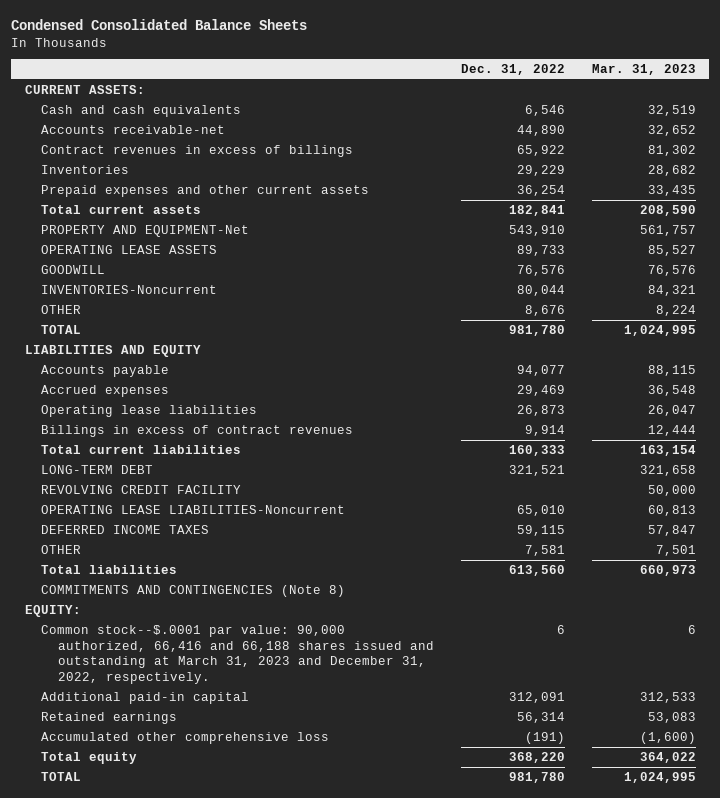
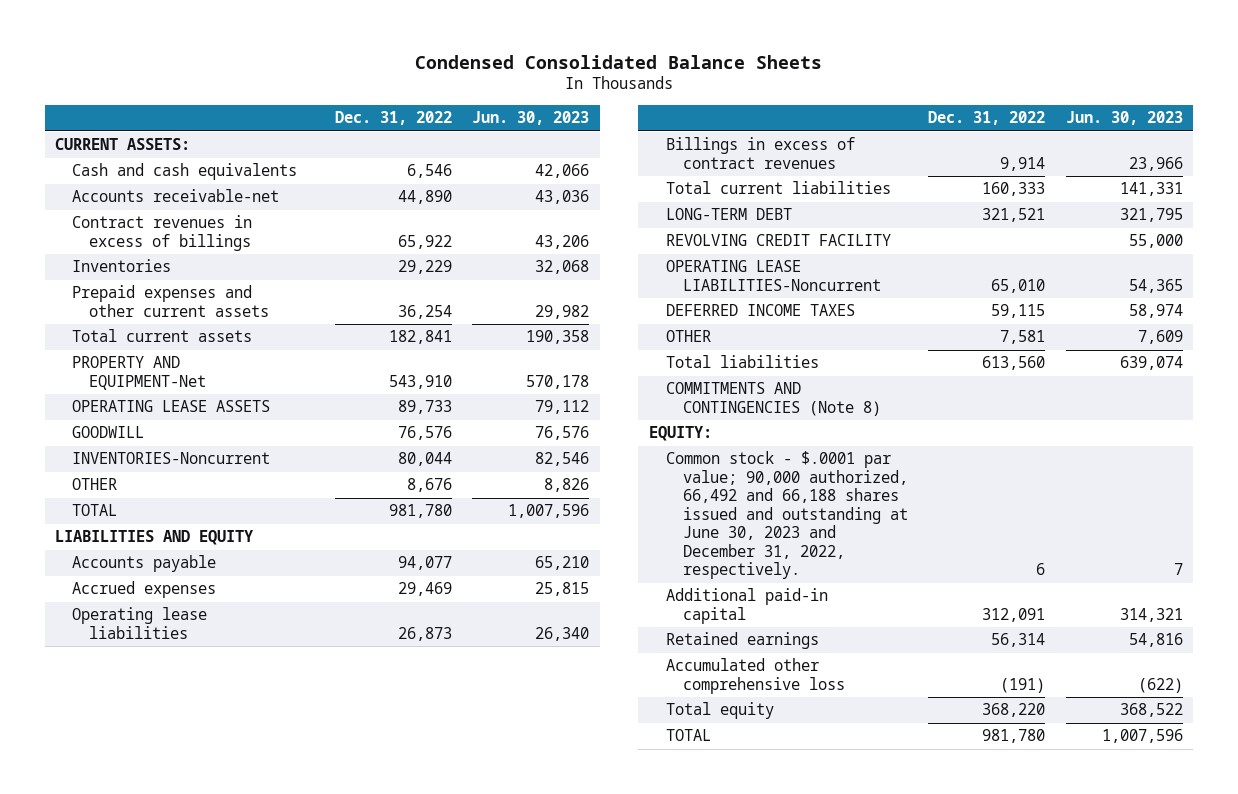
[591,64,696,76] Mar. 31, 2023 -> none
none -> [472,111,590,126] Jun. 30, 2023
[41,624,434,685] Common stock--$.0001 par value: 90,000 authorized, 66,416 and 66,188 shares issued and outstanding at March 31, 2023 and December 31, 2022, respectively. -> [665,451,908,580] Common stock - $.0001 par value; 90,000 authorized, 66,492 and 66,188 shares issued and outstanding at June 30, 2023 and December 31, 2022, respectively.

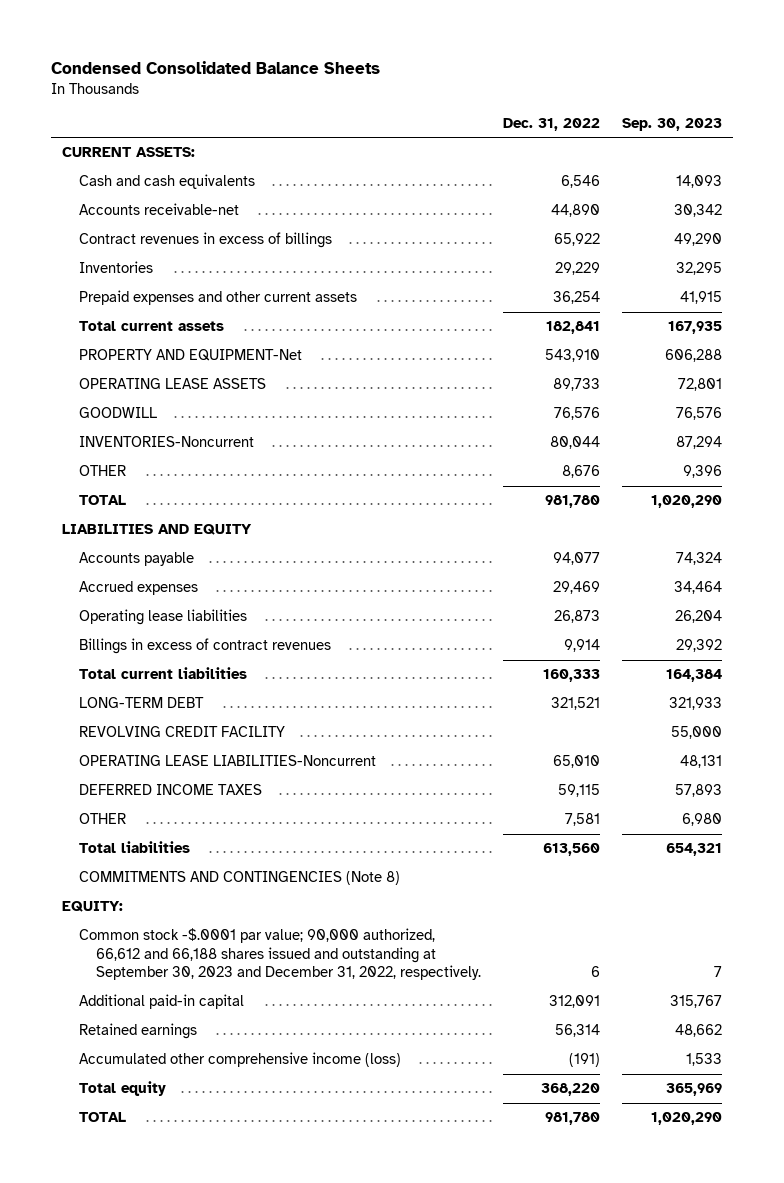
[472,111,590,126] Jun. 30, 2023 -> none
none -> [622,117,723,131] Sep. 30, 2023
[665,451,908,580] Common stock - $.0001 par value; 90,000 authorized, 66,492 and 66,188 shares issued and outstanding at June 30, 2023 and December 31, 2022, respectively. -> [79,928,482,981] Common stock -$.0001 par value; 90,000 authorized, 66,612 and 66,188 shares issued and outstanding at September 30, 2023 and December 31, 2022, respectively.
[665,658,845,694] Accumulated other comprehensive loss -> [79,1052,402,1068] Accumulated other comprehensive income (loss)

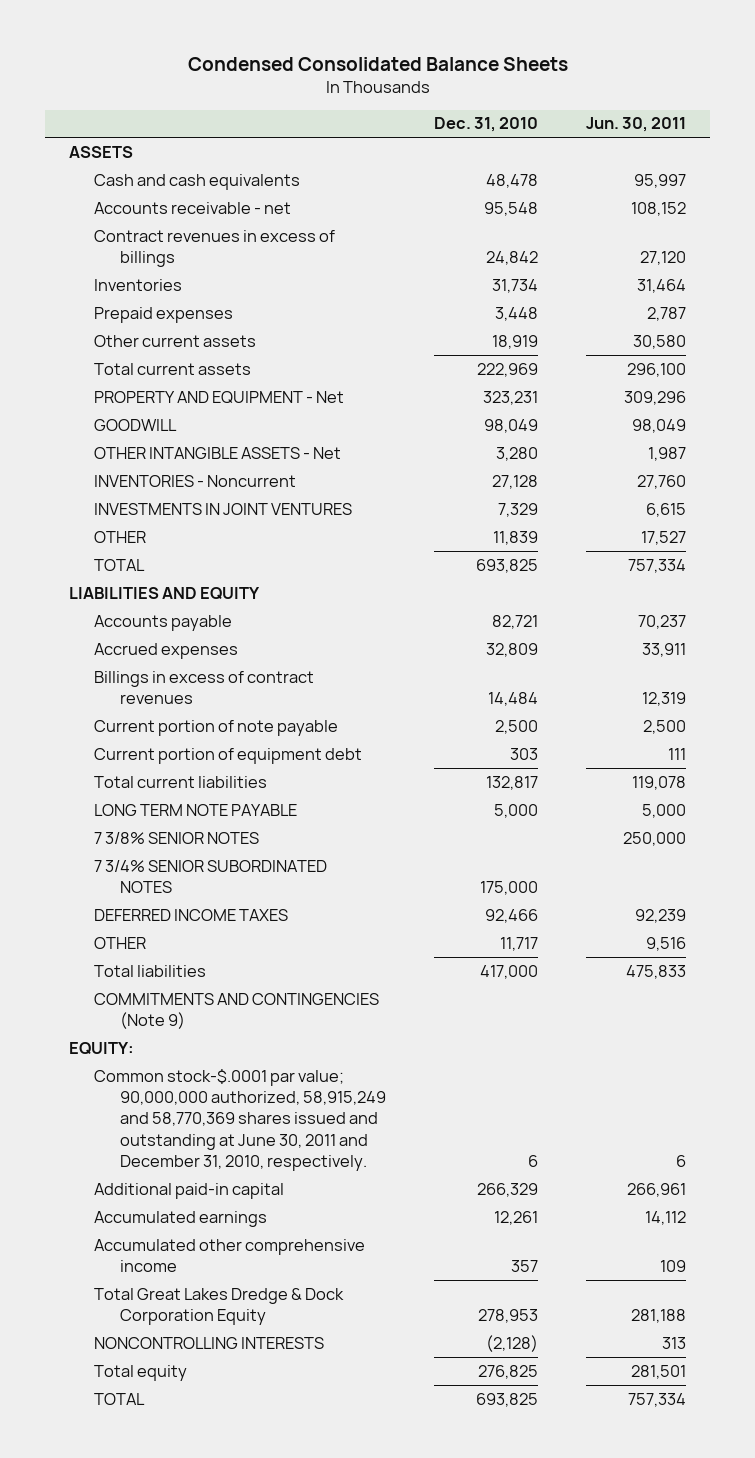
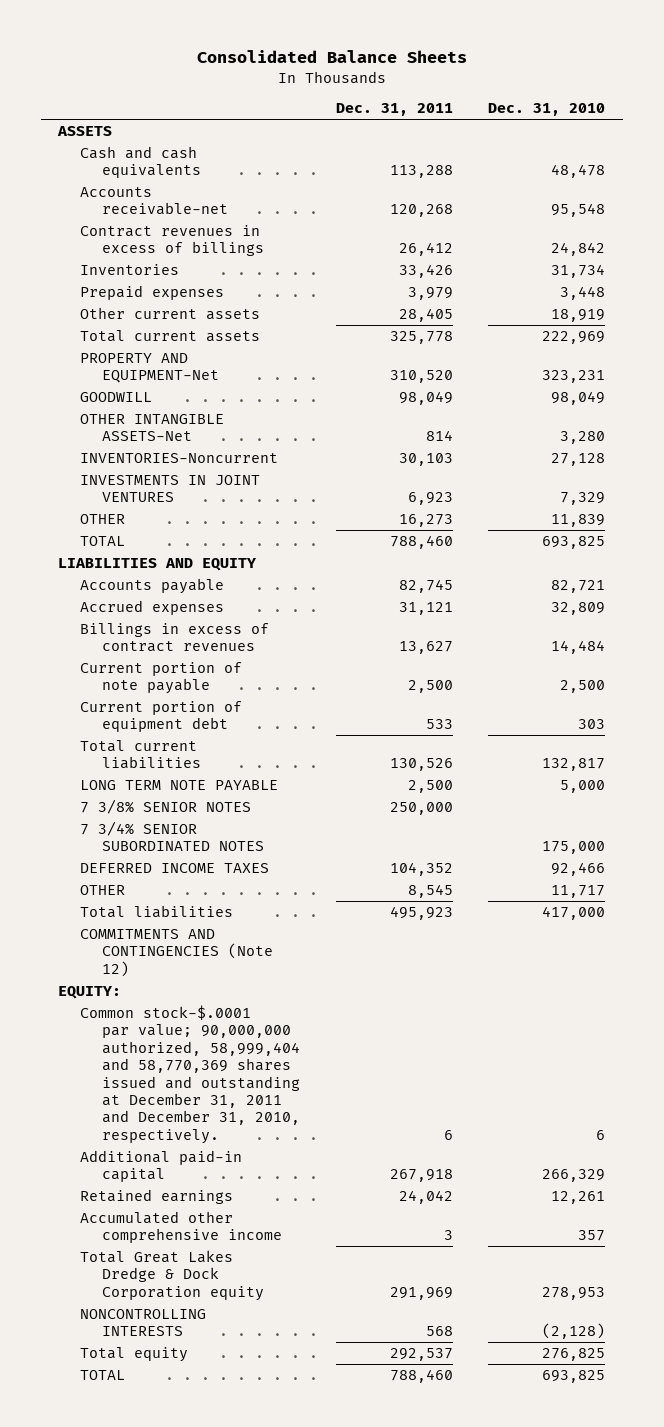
[187,56,568,71] Condensed Consolidated Balance Sheets -> [196,50,467,64] Consolidated Balance Sheets
[586,117,687,133] Jun. 30, 2011 -> none
none -> [335,103,453,117] Dec. 31, 2011
[94,201,292,214] Accounts receivable - net -> [80,186,229,216] Accounts receivable-net
[94,390,345,403] PROPERTY AND EQUIPMENT - Net -> [80,352,220,384] PROPERTY AND EQUIPMENT-Net
[94,446,342,459] OTHER INTANGIBLE ASSETS - Net -> [80,413,225,442] OTHER INTANGIBLE ASSETS-Net
[94,474,297,487] INVENTORIES - Noncurrent -> [80,452,279,463] INVENTORIES-Noncurrent
[94,992,380,1030] COMMITMENTS AND CONTINGENCIES (Note 9) -> [80,928,274,977] COMMITMENTS AND CONTINGENCIES (Note 12)
[94,1068,386,1172] Common stock-$.0001 par value; 90,000,000 authorized, 58,915,249 and 58,770,369 shares issued and outstanding at June 30, 2011 and December 31, 2010, respectively. -> [80,1004,301,1144] Common stock-$.0001 par value; 90,000,000 authorized, 58,999,404 and 58,770,369 shares issued and outstanding at December 31, 2011 and December 31, 2010, respectively.
[94,1210,268,1227] Accumulated earnings -> [80,1188,234,1204] Retained earnings
[94,1287,345,1326] Total Great Lakes Dredge & Dock Corporation Equity -> [80,1249,265,1301] Total Great Lakes Dredge & Dock Corporation equity

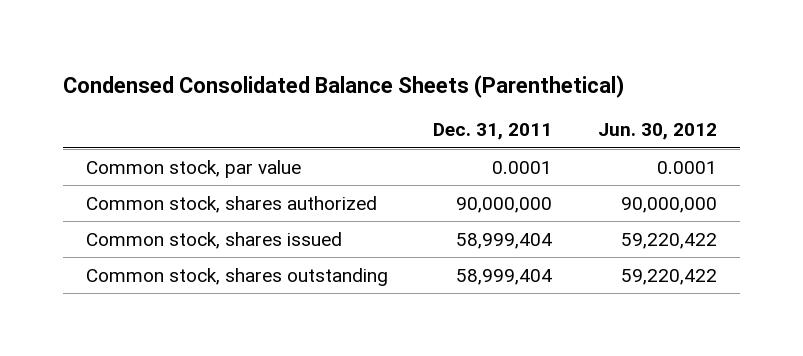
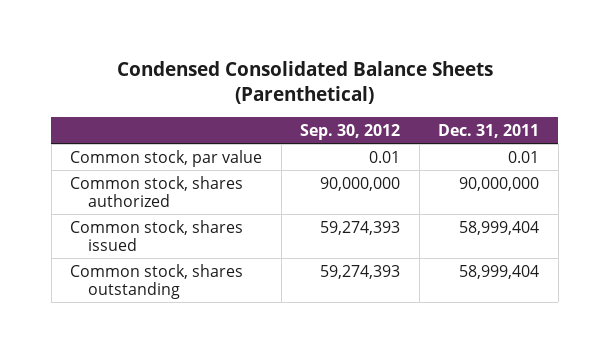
[597,123,717,141] Jun. 30, 2012 -> none
none -> [300,124,401,141] Sep. 30, 2012
[492,160,553,174] 0.0001 -> [508,150,540,163] 0.01

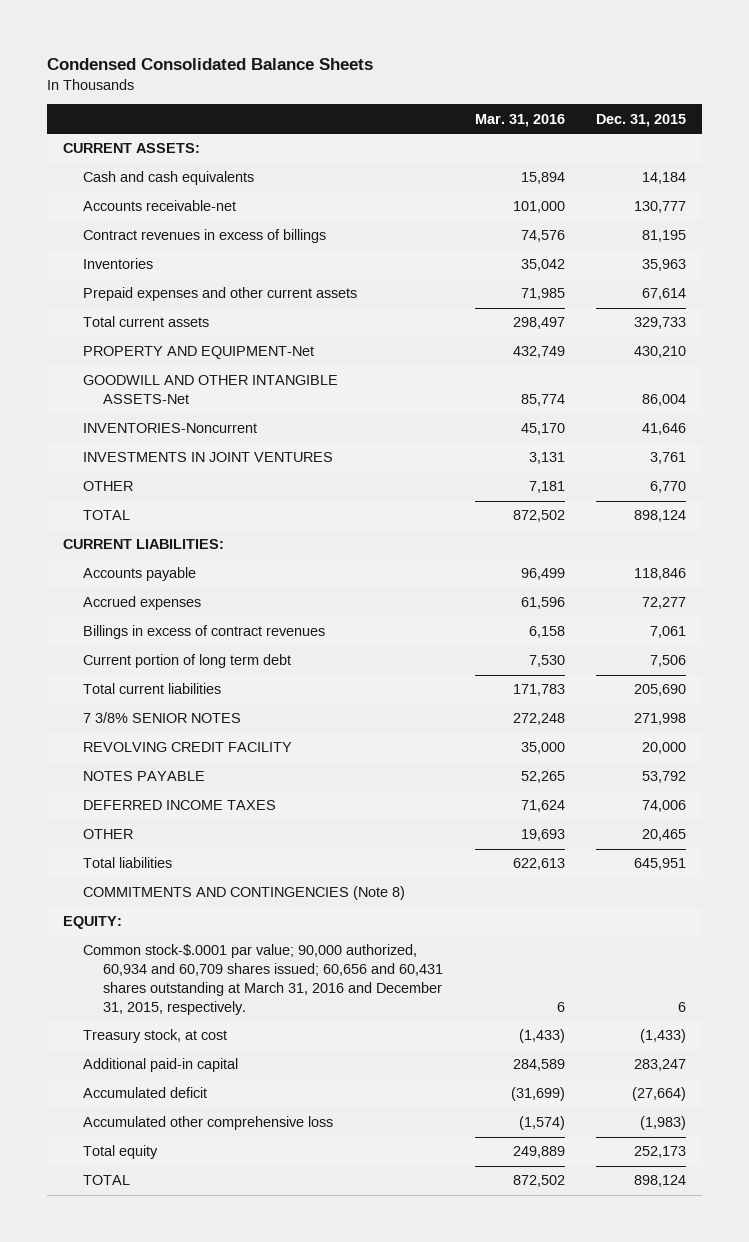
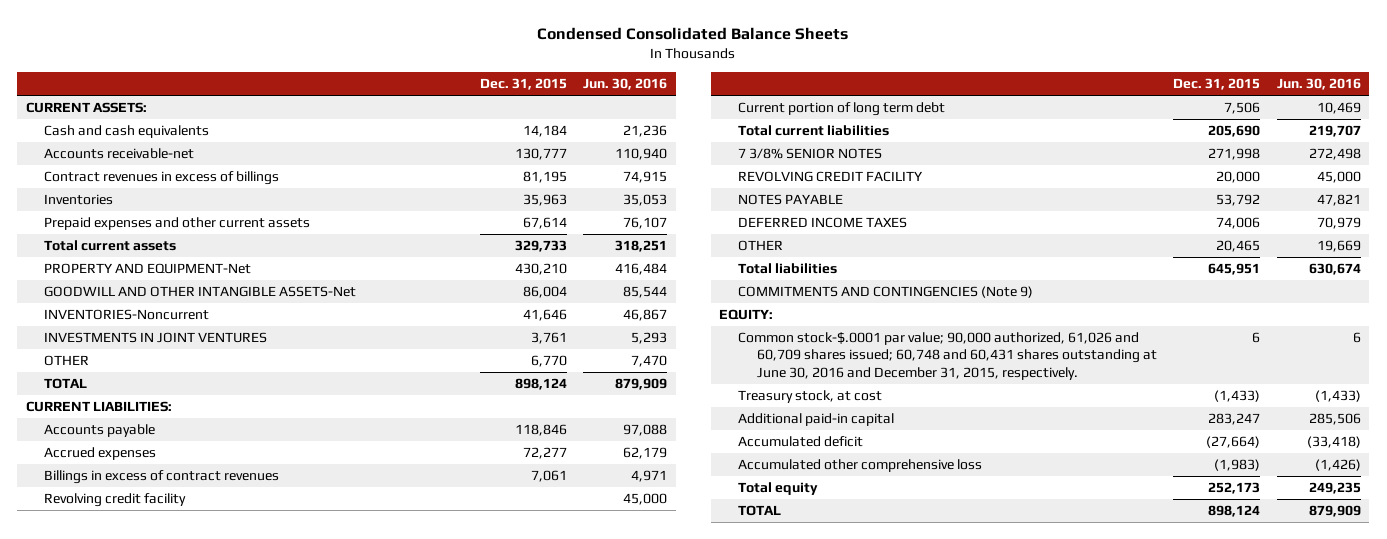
[474,113,565,127] Mar. 31, 2016 -> none
none -> [583,78,668,91] Jun. 30, 2016
none -> [44,493,187,508] Revolving credit facility
[83,886,406,901] COMMITMENTS AND CONTINGENCIES (Note 8) -> [738,286,1034,299] COMMITMENTS AND CONTINGENCIES (Note 9)
[83,944,444,1015] Common stock-$.0001 par value; 90,000 authorized, 60,934 and 60,709 shares issued; 60,656 and 60,431 shares outstanding at March 31, 2016 and December 31, 2015, respectively. -> [738,332,1157,380] Common stock-$.0001 par value; 90,000 authorized, 61,026 and 60,709 shares issued; 60,748 and 60,431 shares outstanding at June 30, 2016 and December 31, 2015, respectively.

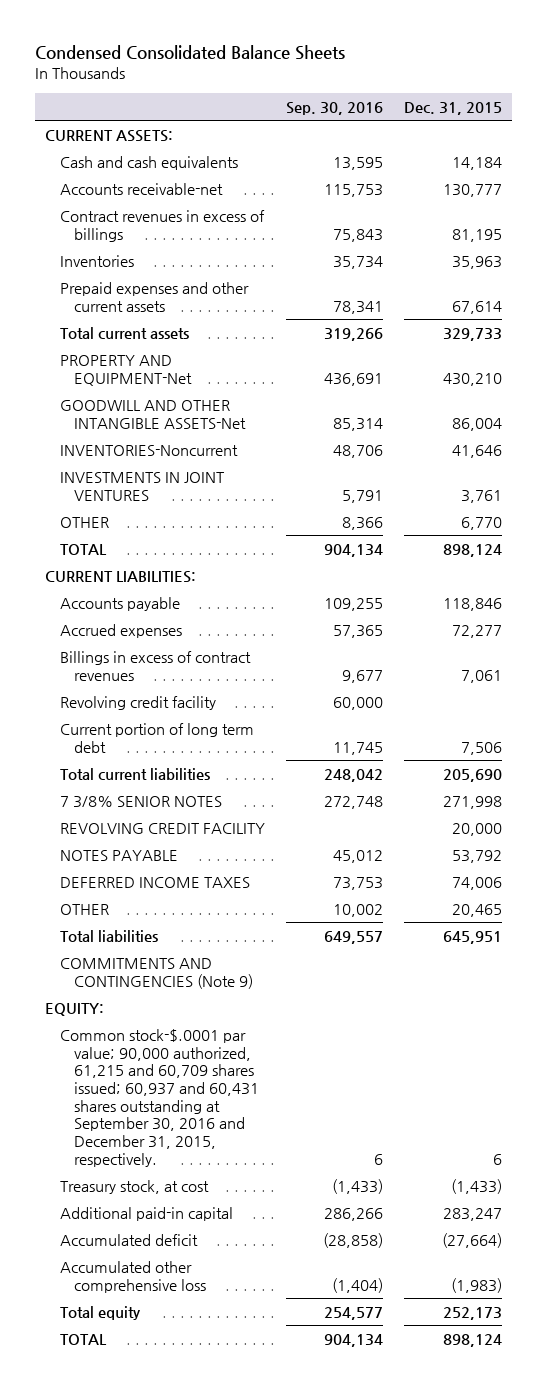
[583,78,668,91] Jun. 30, 2016 -> none
none -> [285,101,383,115] Sep. 30, 2016
[738,332,1157,380] Common stock-$.0001 par value; 90,000 authorized, 61,026 and 60,709 shares issued; 60,748 and 60,431 shares outstanding at June 30, 2016 and December 31, 2015, respectively. -> [59,1028,260,1167] Common stock-$.0001 par value; 90,000 authorized, 61,215 and 60,709 shares issued; 60,937 and 60,431 shares outstanding at September 30, 2016 and December 31, 2015, respectively.

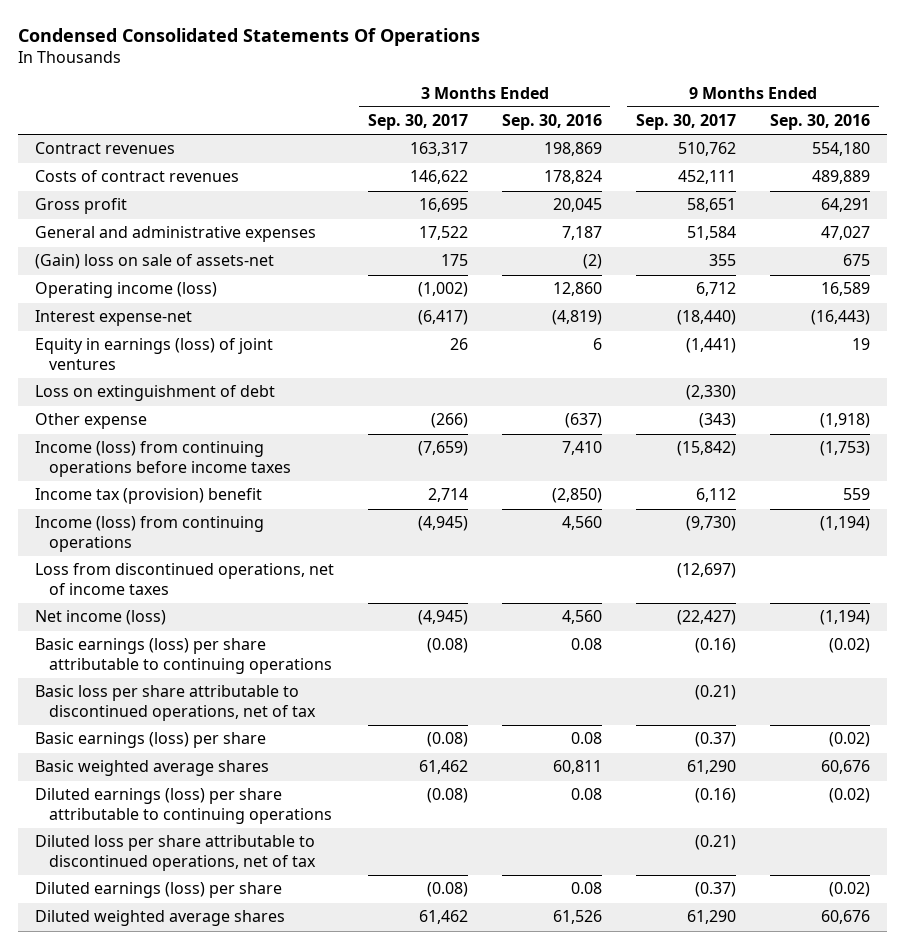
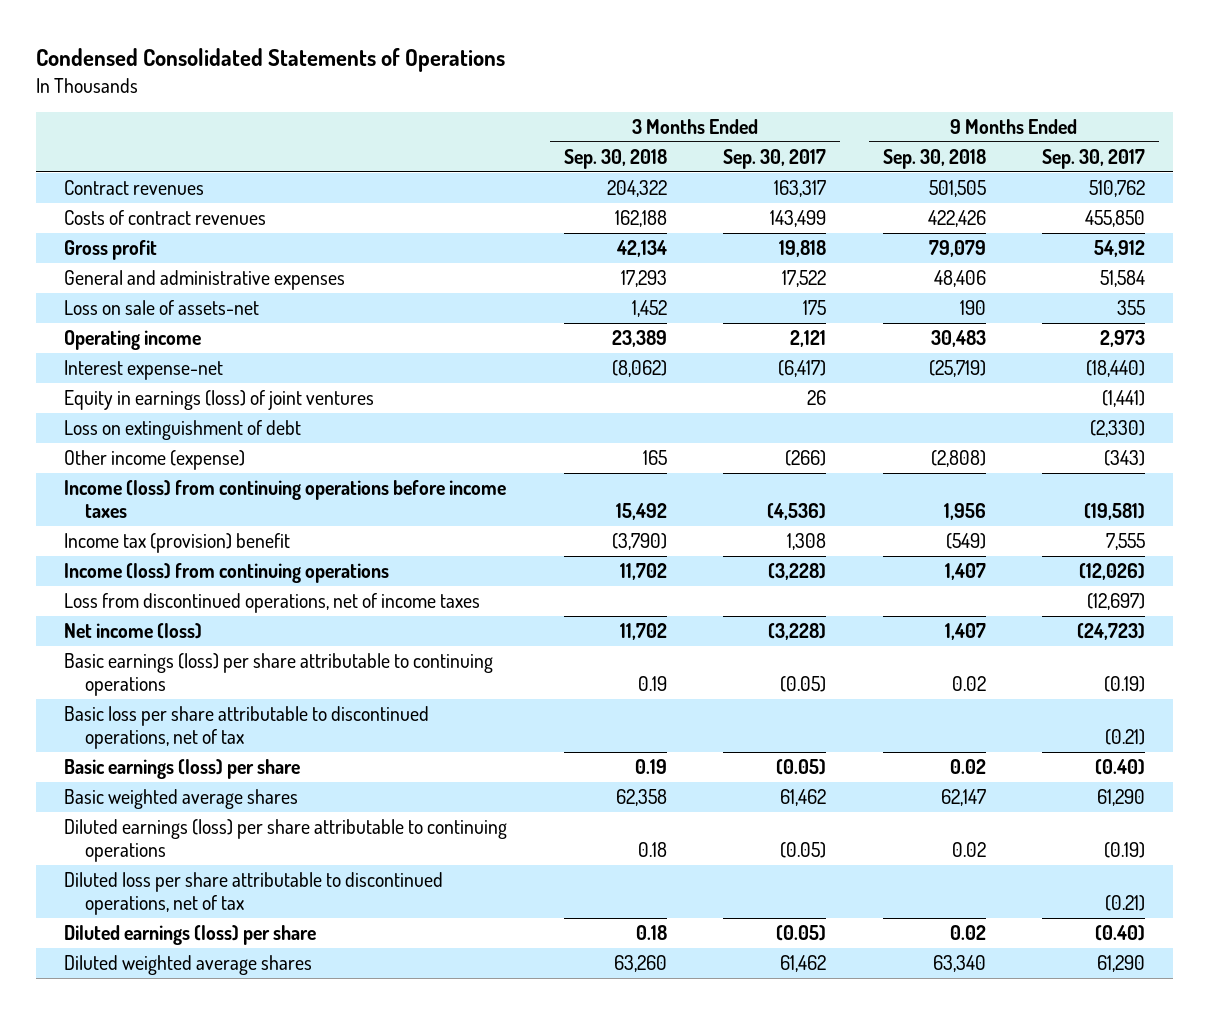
[17,28,480,47] Condensed Consolidated Statements Of Operations -> [36,48,506,73] Condensed Consolidated Statements of Operations
[501,114,602,131] Sep. 30, 2016 -> none
[770,114,871,131] Sep. 30, 2016 -> none
none -> [563,148,667,169] Sep. 30, 2018
none -> [882,148,986,169] Sep. 30, 2018
[409,170,468,185] 146,622 -> [770,209,827,227] 143,499
[678,170,737,185] 452,111 -> [1085,209,1146,227] 455,850
[418,198,468,213] 16,695 -> [779,239,827,257] 19,818
[687,198,737,213] 58,651 -> [1094,239,1146,257] 54,912
[34,254,274,270] (Gain) loss on sale of assets-net -> [64,299,260,315] Loss on sale of assets-net
[34,282,217,299] Operating income (loss) -> [64,329,202,350] Operating income
[417,282,468,298] (1,002) -> [790,329,827,347] 2,121
[696,282,737,297] 6,712 -> [1100,329,1146,347] 2,973
[34,413,147,430] Other expense -> [64,449,246,470] Other income (expense)
[417,441,468,457] (7,659) -> [767,502,827,520] (4,536)
[677,441,737,457] (15,842) -> [1084,502,1146,520] (19,581)
[427,488,468,503] 2,714 -> [787,532,827,550] 1,308
[696,488,737,503] 6,112 -> [1106,532,1146,550] 7,555
[417,516,468,532] (4,945) -> [768,562,827,580] (3,228)
[686,516,737,532] (9,730) -> [1079,562,1146,580] (12,026)
[417,610,468,626] (4,945) -> [768,622,827,640] (3,228)
[677,610,737,626] (22,427) -> [1077,622,1146,640] (24,723)
[426,638,468,654] (0.08) -> [780,675,827,692] (0.05)
[695,638,737,654] (0.16) -> [1104,675,1146,692] (0.19)
[426,732,468,748] (0.08) -> [776,758,827,775] (0.05)
[695,732,737,748] (0.37) -> [1095,758,1146,775] (0.40)
[426,788,468,804] (0.08) -> [780,841,827,858] (0.05)
[695,788,737,804] (0.16) -> [1104,841,1146,858] (0.19)
[426,882,468,898] (0.08) -> [776,924,827,941] (0.05)
[695,882,737,898] (0.37) -> [1095,924,1146,941] (0.40)

